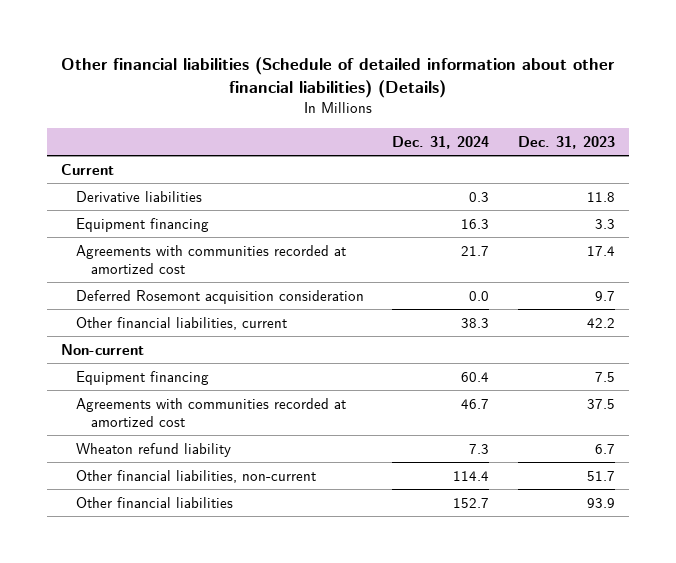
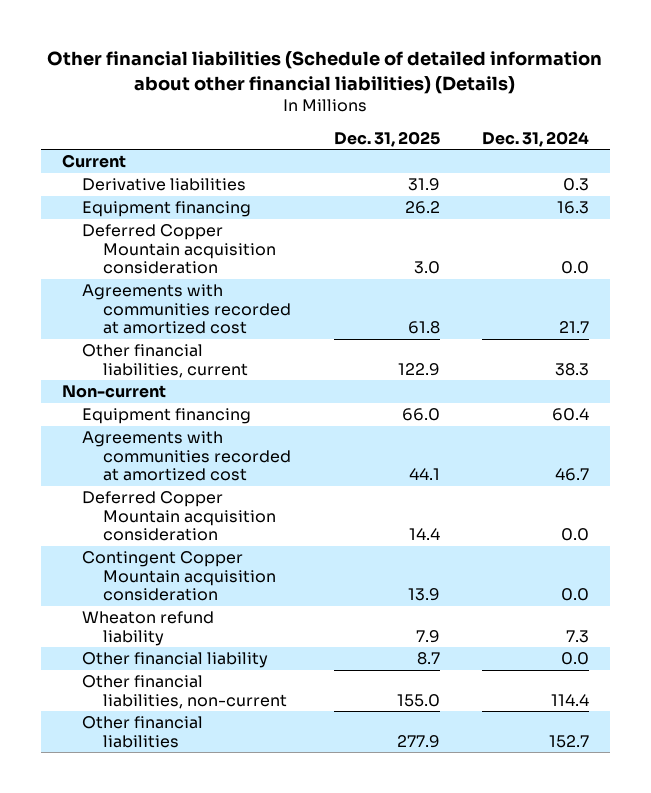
[517,135,615,149] Dec. 31, 2023 -> none
none -> [333,130,440,147] Dec. 31, 2025
none -> [82,224,277,275] Deferred Copper Mountain acquisition consideration
[76,289,365,304] Deferred Rosemont acquisition consideration -> none
none -> [82,491,277,542] Deferred Copper Mountain acquisition consideration
none -> [82,551,277,602] Contingent Copper Mountain acquisition consideration
none -> [82,652,269,669] Other financial liability

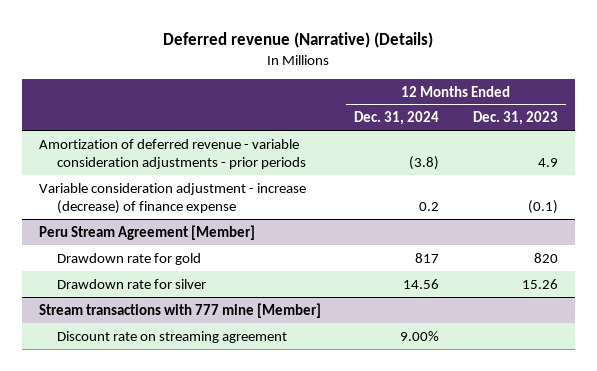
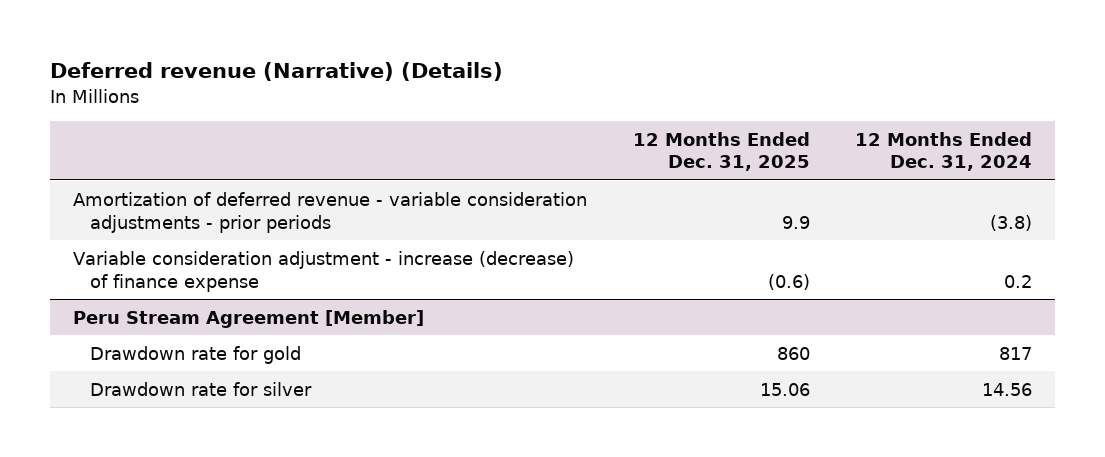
[472,111,558,126] Dec. 31, 2023 -> none
none -> [632,131,810,172] 12 Months Ended Dec. 31, 2025
[39,302,322,318] Stream transactions with 777 mine [Member] -> none
[56,330,287,343] Discount rate on streaming agreement -> none

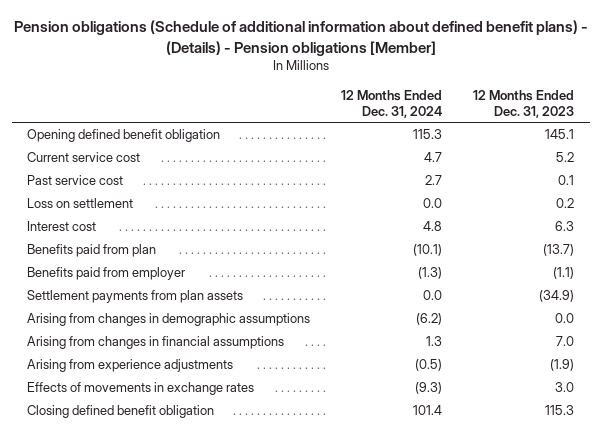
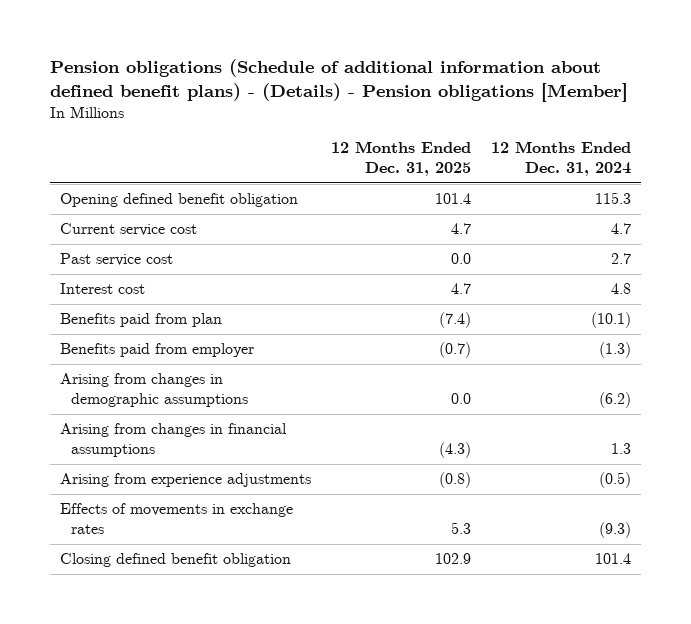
[473,89,575,118] 12 Months Ended Dec. 31, 2023 -> none
none -> [330,141,471,177] 12 Months Ended Dec. 31, 2025
[27,198,134,209] Loss on settlement -> none
[27,290,244,304] Settlement payments from plan assets -> none

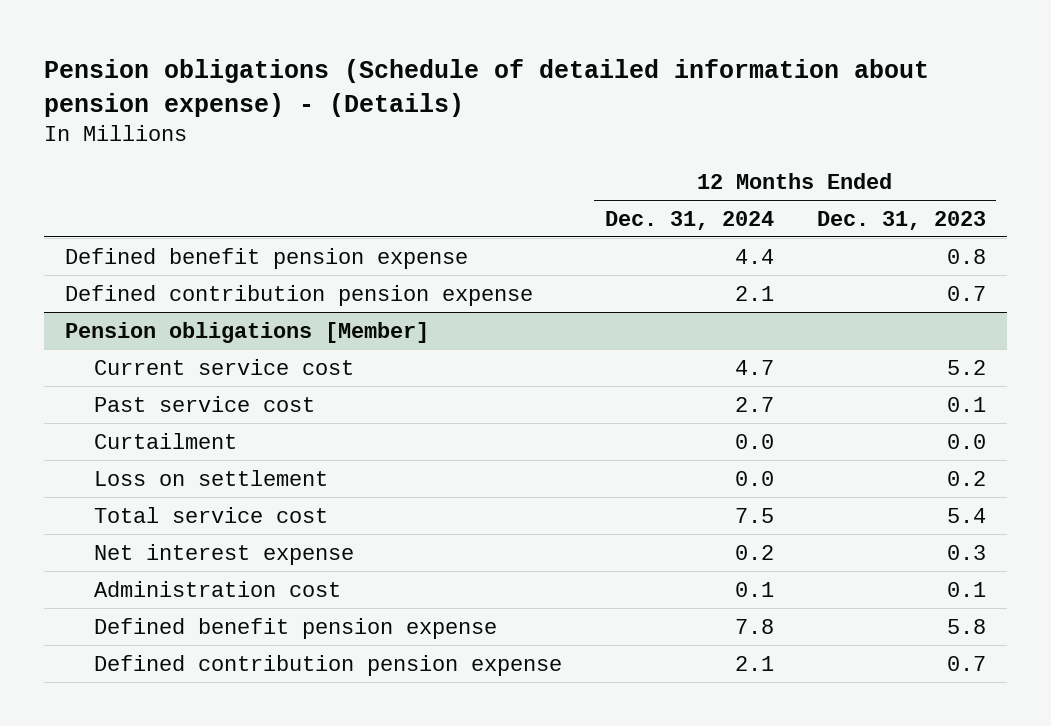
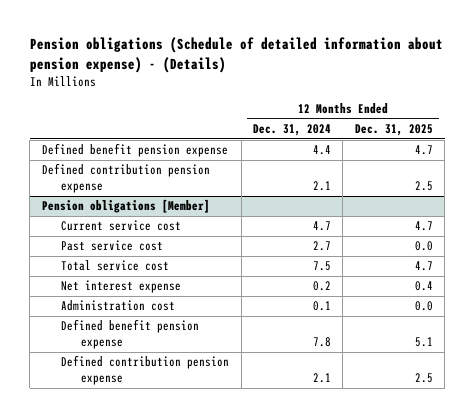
[816,210,986,230] Dec. 31, 2023 -> none
none -> [354,124,433,137] Dec. 31, 2025
[93,432,237,449] Curtailment -> none
[93,469,328,486] Loss on settlement -> none

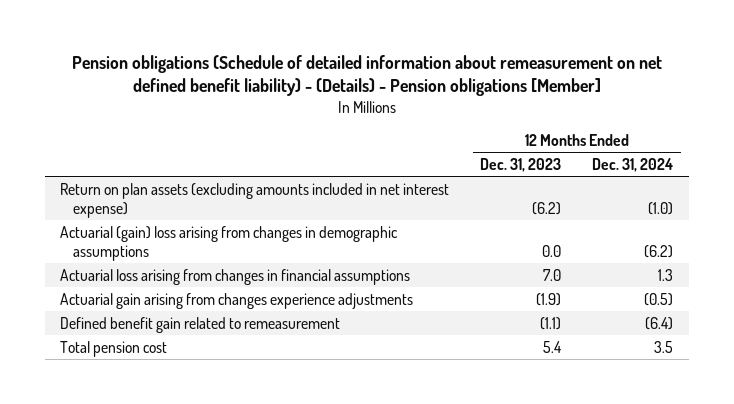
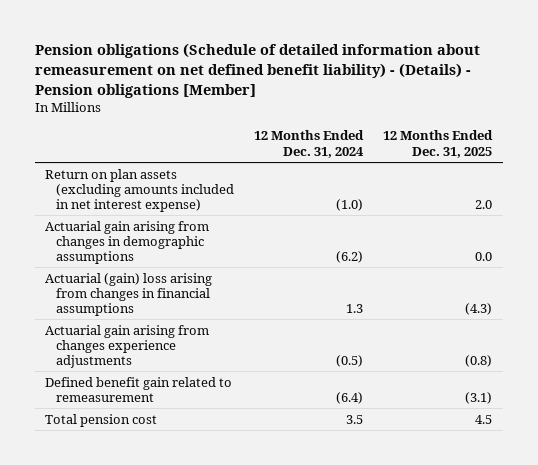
[480,157,562,172] Dec. 31, 2023 -> none
none -> [383,130,494,158] 12 Months Ended Dec. 31, 2025
[60,225,399,261] Actuarial (gain) loss arising from changes in demographic assumptions -> [45,220,210,264] Actuarial gain arising from changes in demographic assumptions
[60,268,411,285] Actuarial loss arising from changes in financial assumptions -> [45,272,213,316] Actuarial (gain) loss arising from changes in financial assumptions

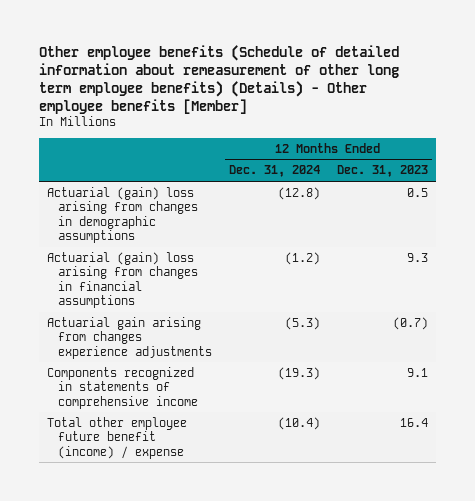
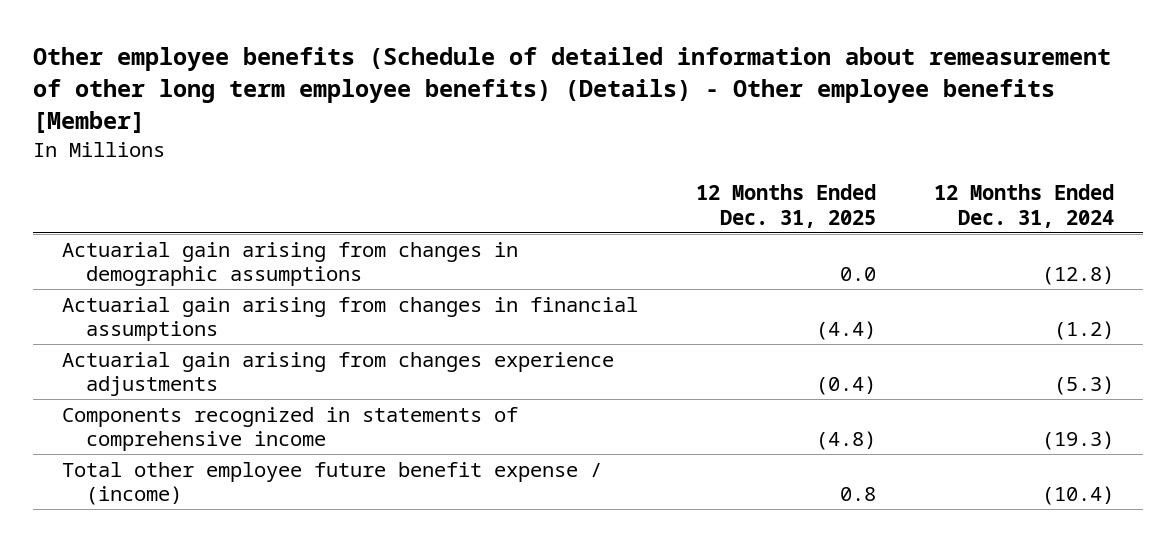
[336,165,428,178] Dec. 31, 2023 -> none
none -> [695,183,876,228] 12 Months Ended Dec. 31, 2025
[47,186,199,243] Actuarial (gain) loss arising from changes in demographic assumptions -> [61,241,518,287] Actuarial gain arising from changes in demographic assumptions
[47,251,199,308] Actuarial (gain) loss arising from changes in financial assumptions -> [61,296,638,342] Actuarial gain arising from changes in financial assumptions
[47,416,188,459] Total other employee future benefit (income) / expense -> [61,461,602,506] Total other employee future benefit expense / (income)

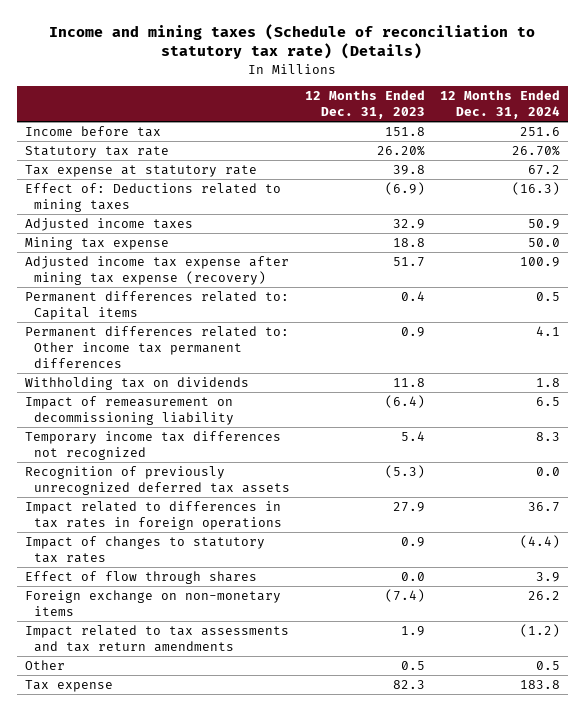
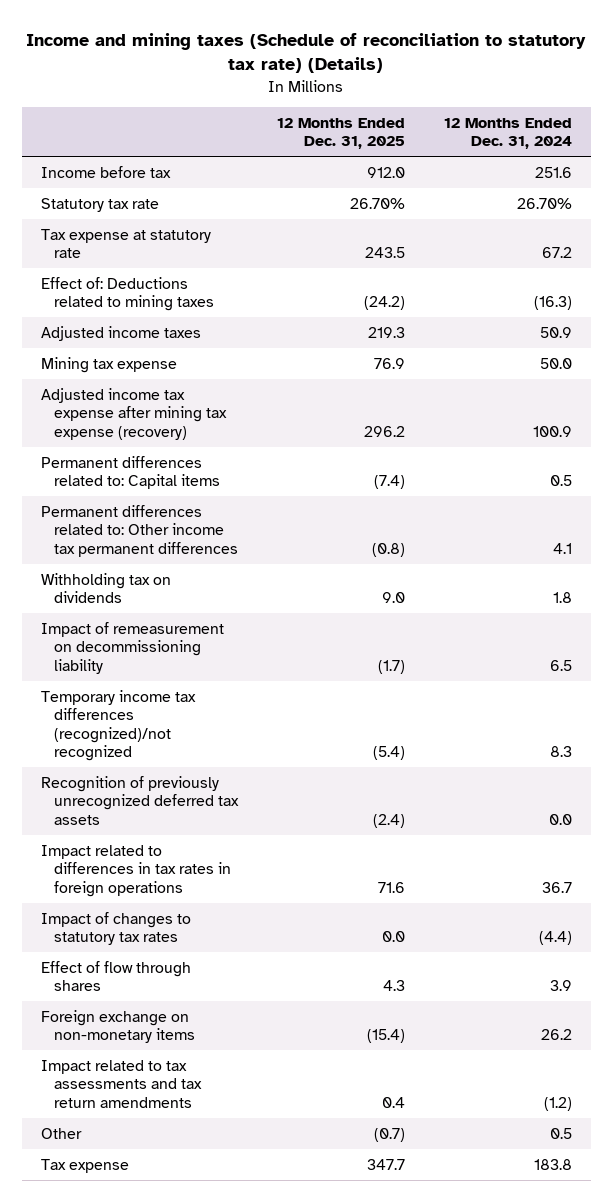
[305,90,426,120] 12 Months Ended Dec. 31, 2023 -> none
none -> [277,118,406,150] 12 Months Ended Dec. 31, 2025
[24,431,281,460] Temporary income tax differences not recognized -> [41,689,197,762] Temporary income tax differences (recognized)/not recognized

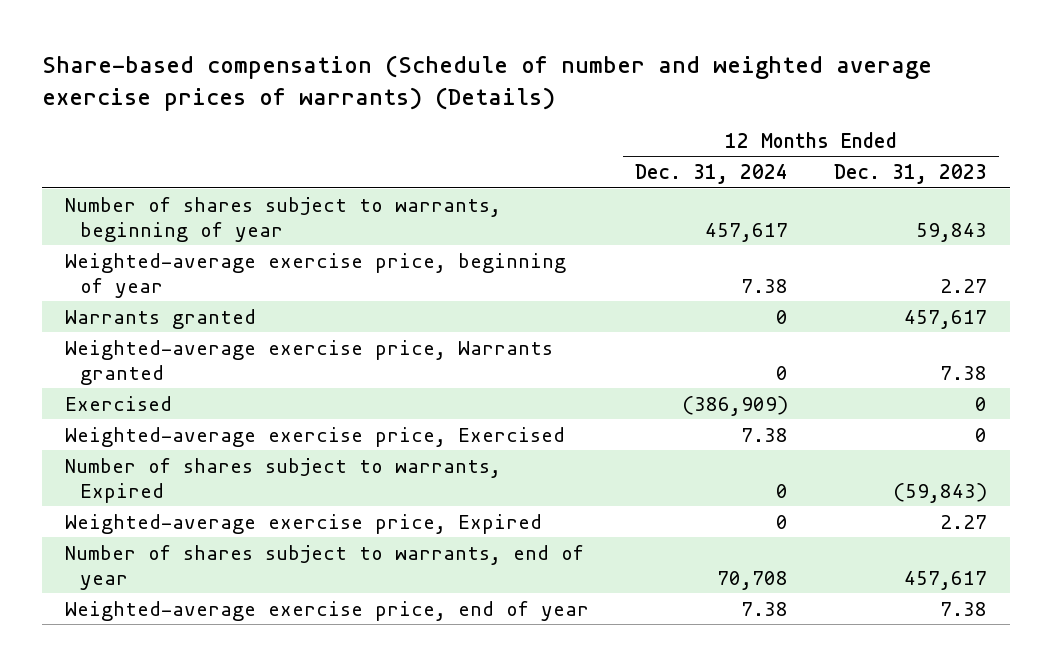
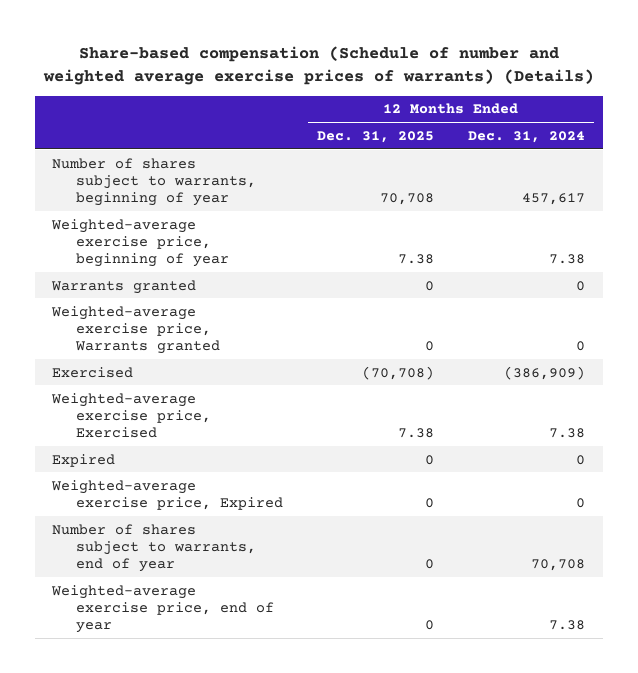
[833,163,987,184] Dec. 31, 2023 -> none
none -> [316,130,434,143] Dec. 31, 2025
[64,457,501,503] Number of shares subject to warrants, Expired -> [52,453,116,467] Expired

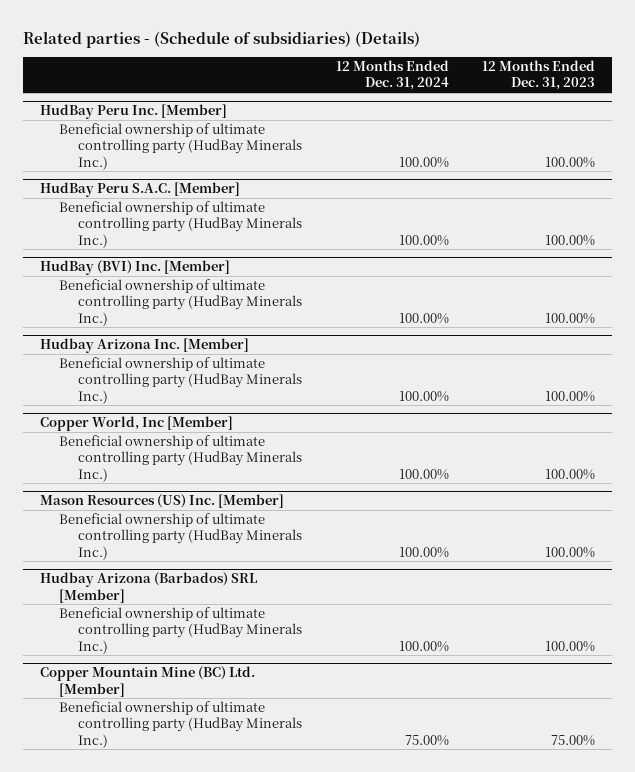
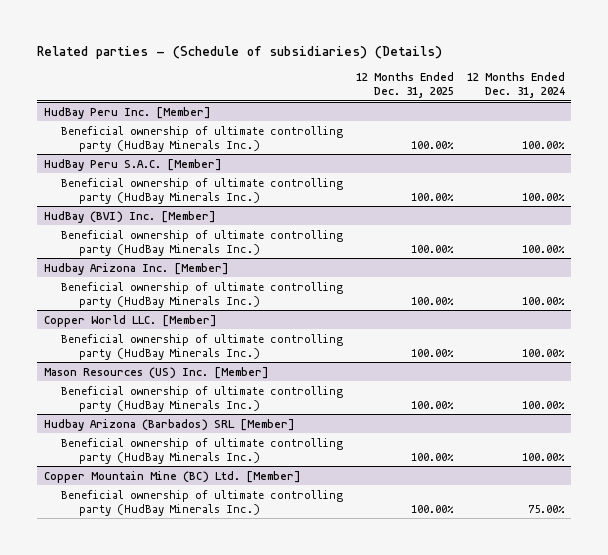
[481,60,595,91] 12 Months Ended Dec. 31, 2023 -> none
none -> [355,71,454,99] 12 Months Ended Dec. 31, 2025
[39,416,233,432] Copper World, Inc [Member] -> [43,314,217,327] Copper World LLC. [Member]

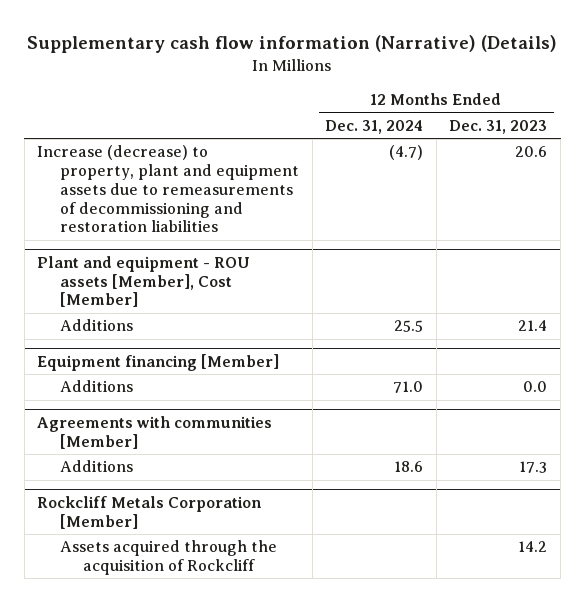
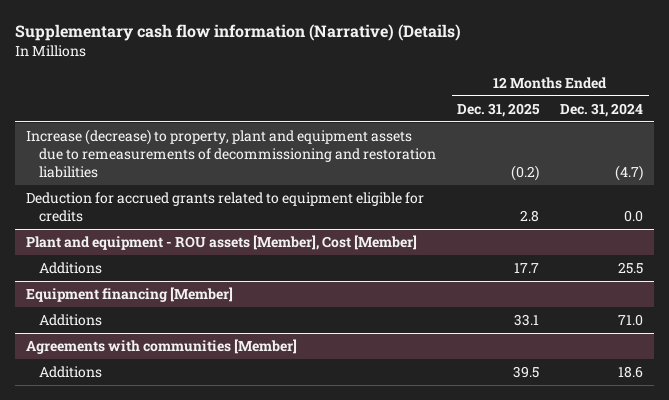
[449,119,548,134] Dec. 31, 2023 -> none
none -> [456,102,540,117] Dec. 31, 2025
none -> [25,192,424,222] Deduction for accrued grants related to equipment eligible for credits
[37,495,263,529] Rockcliff Metals Corporation [Member] -> none
[60,540,278,576] Assets acquired through the acquisition of Rockcliff -> none

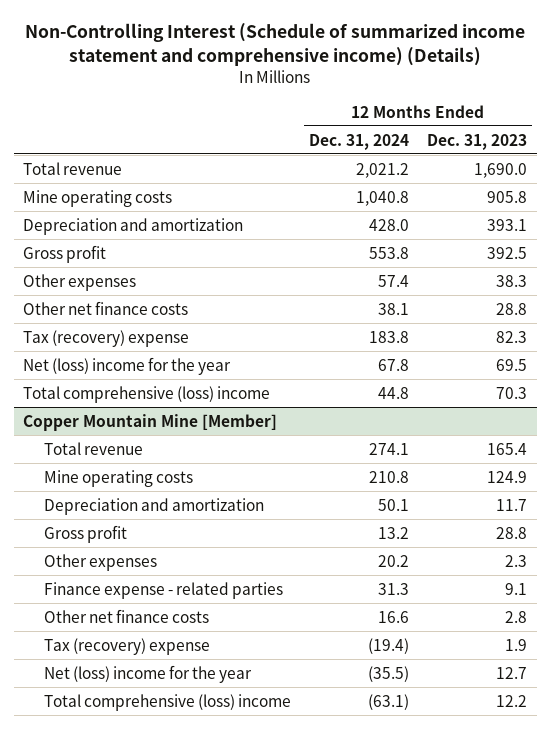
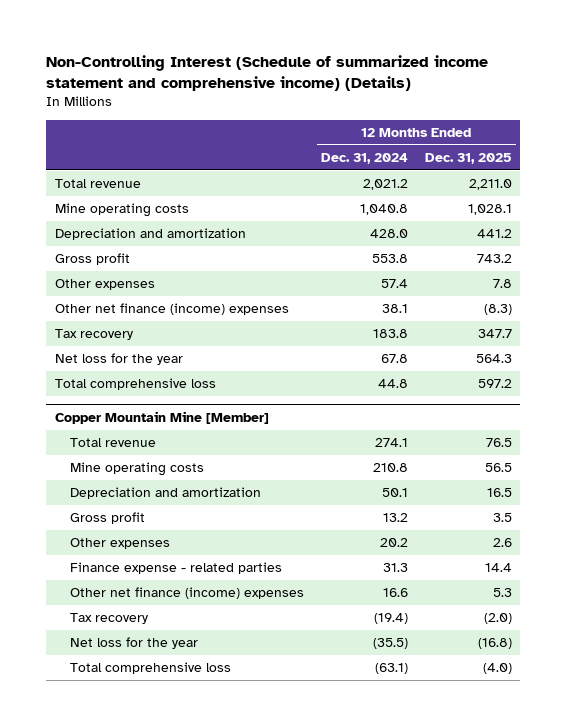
[427,133,528,150] Dec. 31, 2023 -> none
none -> [424,152,512,164] Dec. 31, 2025
[23,300,189,315] Other net finance costs -> [54,303,289,316] Other net finance (income) expenses
[23,329,190,347] Tax (recovery) expense -> [54,329,133,341] Tax recovery
[23,356,232,375] Net (loss) income for the year -> [54,353,183,366] Net loss for the year
[23,385,271,403] Total comprehensive (loss) income -> [54,378,216,391] Total comprehensive loss
[43,608,209,623] Other net finance costs -> [69,587,304,600] Other net finance (income) expenses
[43,637,210,655] Tax (recovery) expense -> [69,613,148,625] Tax recovery
[43,664,252,683] Net (loss) income for the year -> [69,637,198,650] Net loss for the year
[43,693,291,711] Total comprehensive (loss) income -> [69,662,231,675] Total comprehensive loss

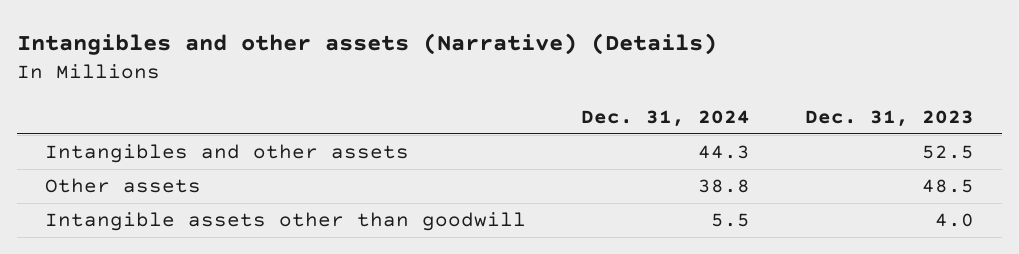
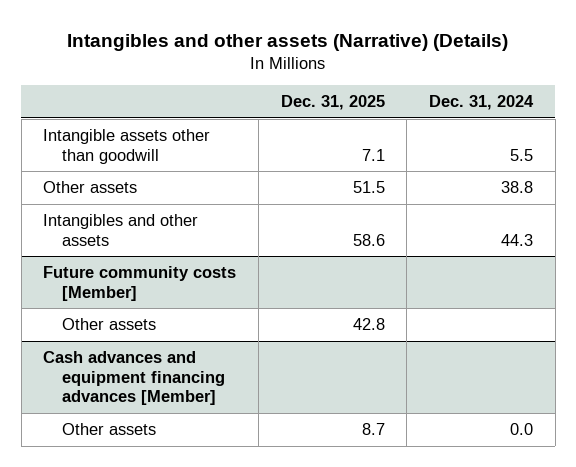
[805,109,975,127] Dec. 31, 2023 -> none
none -> [280,95,385,111] Dec. 31, 2025
[44,178,201,194] Other assets -> [43,181,138,194] Other assets
[44,144,409,164] Intangibles and other assets -> [43,214,199,246] Intangibles and other assets
none -> [43,266,237,301] Future community costs [Member]
none -> [62,318,157,331] Other assets
none -> [43,351,226,406] Cash advances and equipment financing advances [Member]
none -> [62,423,157,436] Other assets

